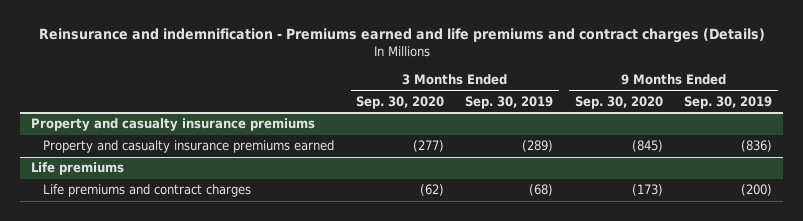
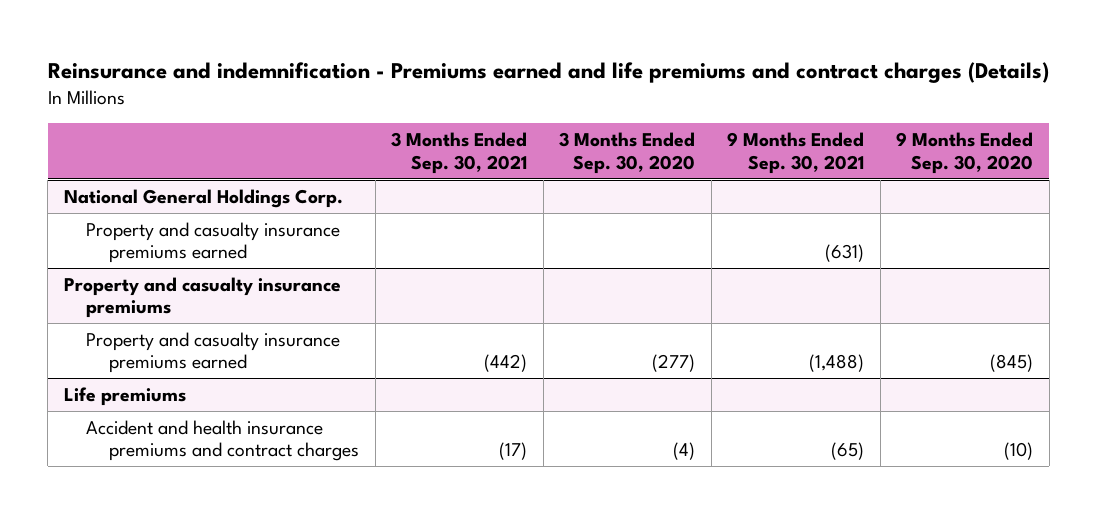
[465,95,554,109] Sep. 30, 2019 -> none
[684,95,773,109] Sep. 30, 2019 -> none
none -> [391,132,528,174] 3 Months Ended Sep. 30, 2021
none -> [727,132,865,174] 9 Months Ended Sep. 30, 2021
none -> [63,188,343,208] National General Holdings Corp.
none -> [86,221,341,264] Property and casualty insurance premiums earned
[43,184,252,198] Life premiums and contract charges -> [86,419,360,462] Accident and health insurance premiums and contract charges
[419,184,444,197] (62) -> [673,442,696,461] (4)
[631,184,663,197] (173) -> [1004,442,1034,461] (10)

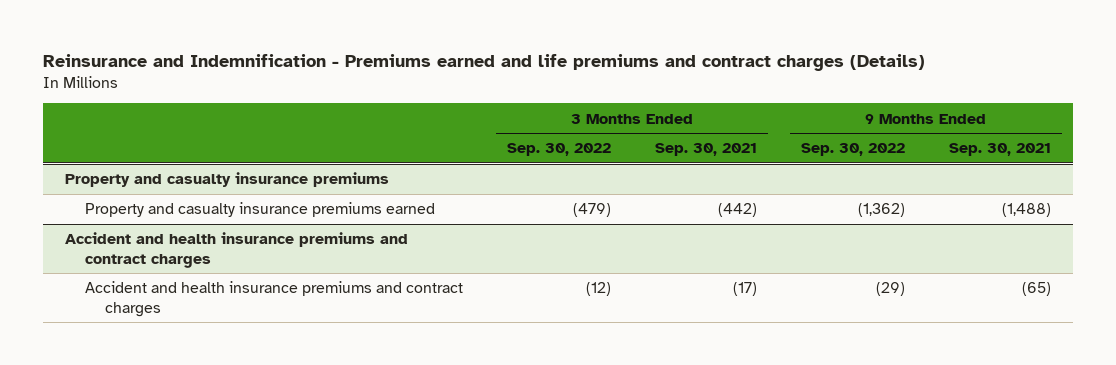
[47,61,1049,83] Reinsurance and indemnification - Premiums earned and life premiums and contract charges (Details) -> [42,53,925,71] Reinsurance and Indemnification - Premiums earned and life premiums and contract charges (Details)
[559,132,696,174] 3 Months Ended Sep. 30, 2020 -> none
[896,132,1034,174] 9 Months Ended Sep. 30, 2020 -> none
none -> [507,143,612,157] Sep. 30, 2022
none -> [800,143,905,157] Sep. 30, 2022
[63,188,343,208] National General Holdings Corp. -> none
[86,221,341,264] Property and casualty insurance premiums earned -> none
[63,386,186,406] Life premiums -> [64,232,408,268] Accident and health insurance premiums and contract charges

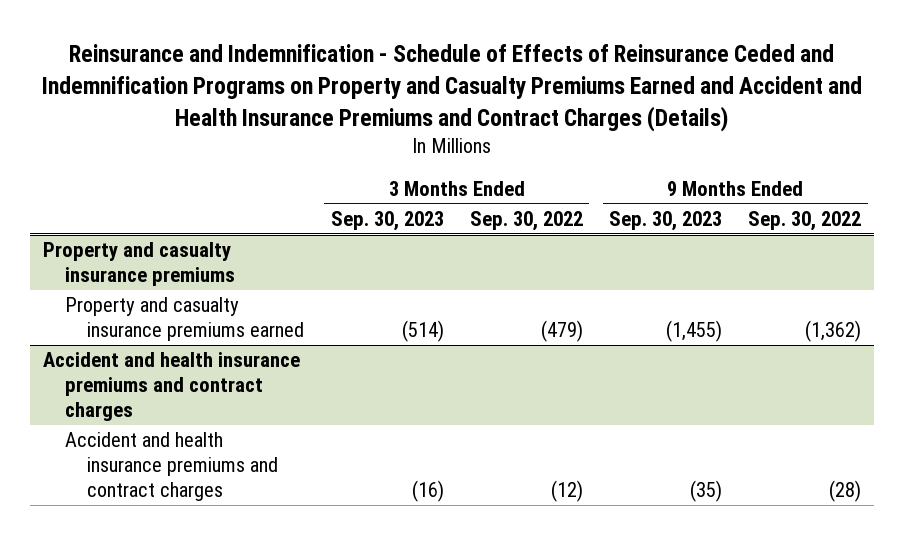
[42,53,925,71] Reinsurance and Indemnification - Premiums earned and life premiums and contract charges (Details) -> [42,44,863,132] Reinsurance and Indemnification - Schedule of Effects of Reinsurance Ceded and Indemnification Programs on Property and Casualty Premiums Earned and Accident and Health Insurance Premiums and Contract Charges (Details)
[654,143,757,157] Sep. 30, 2021 -> none
[948,143,1051,157] Sep. 30, 2021 -> none
none -> [330,211,444,232] Sep. 30, 2023
none -> [609,211,723,232] Sep. 30, 2023
[875,282,905,297] (29) -> [829,480,862,503] (28)

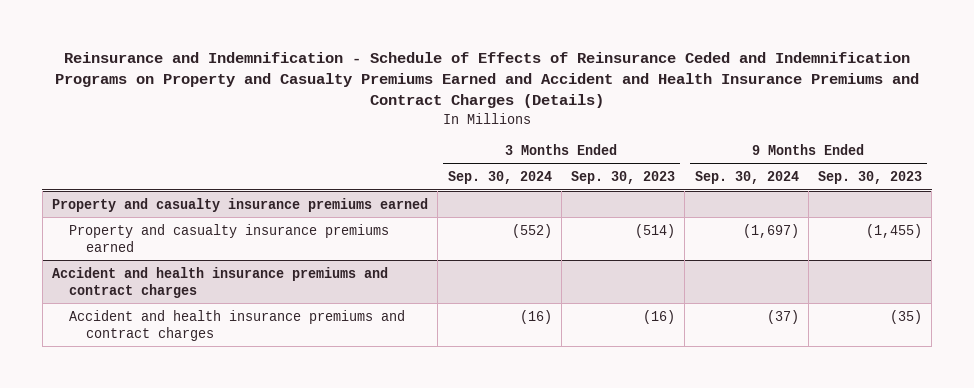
[469,211,583,232] Sep. 30, 2022 -> none
[748,211,862,232] Sep. 30, 2022 -> none
none -> [447,170,552,184] Sep. 30, 2024
none -> [694,170,799,184] Sep. 30, 2024
[43,242,236,287] Property and casualty insurance premiums -> [52,197,429,212] Property and casualty insurance premiums earned

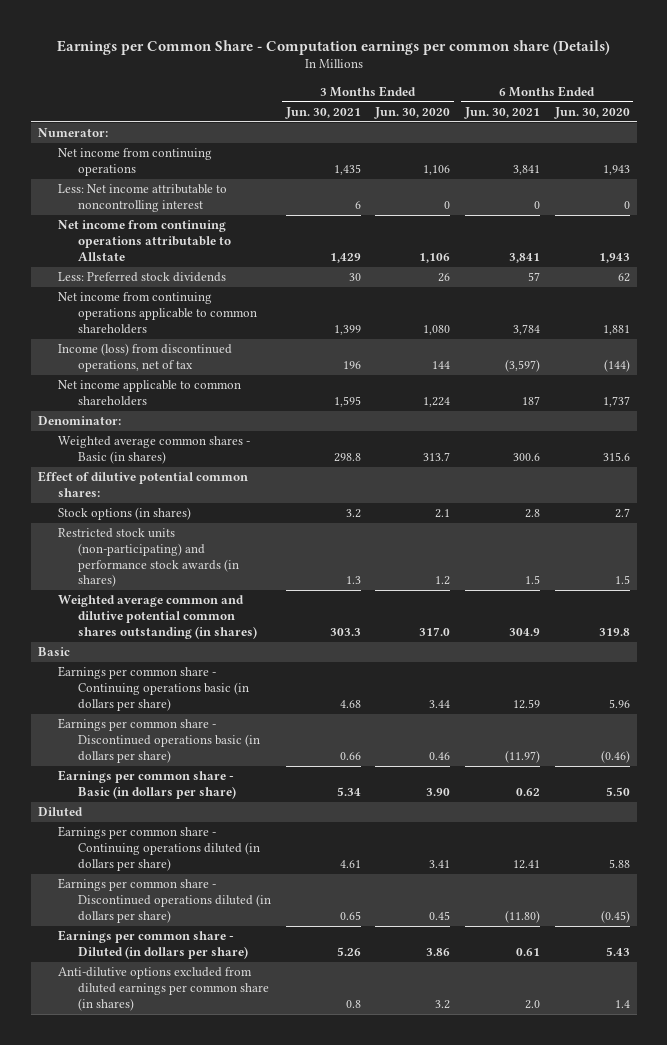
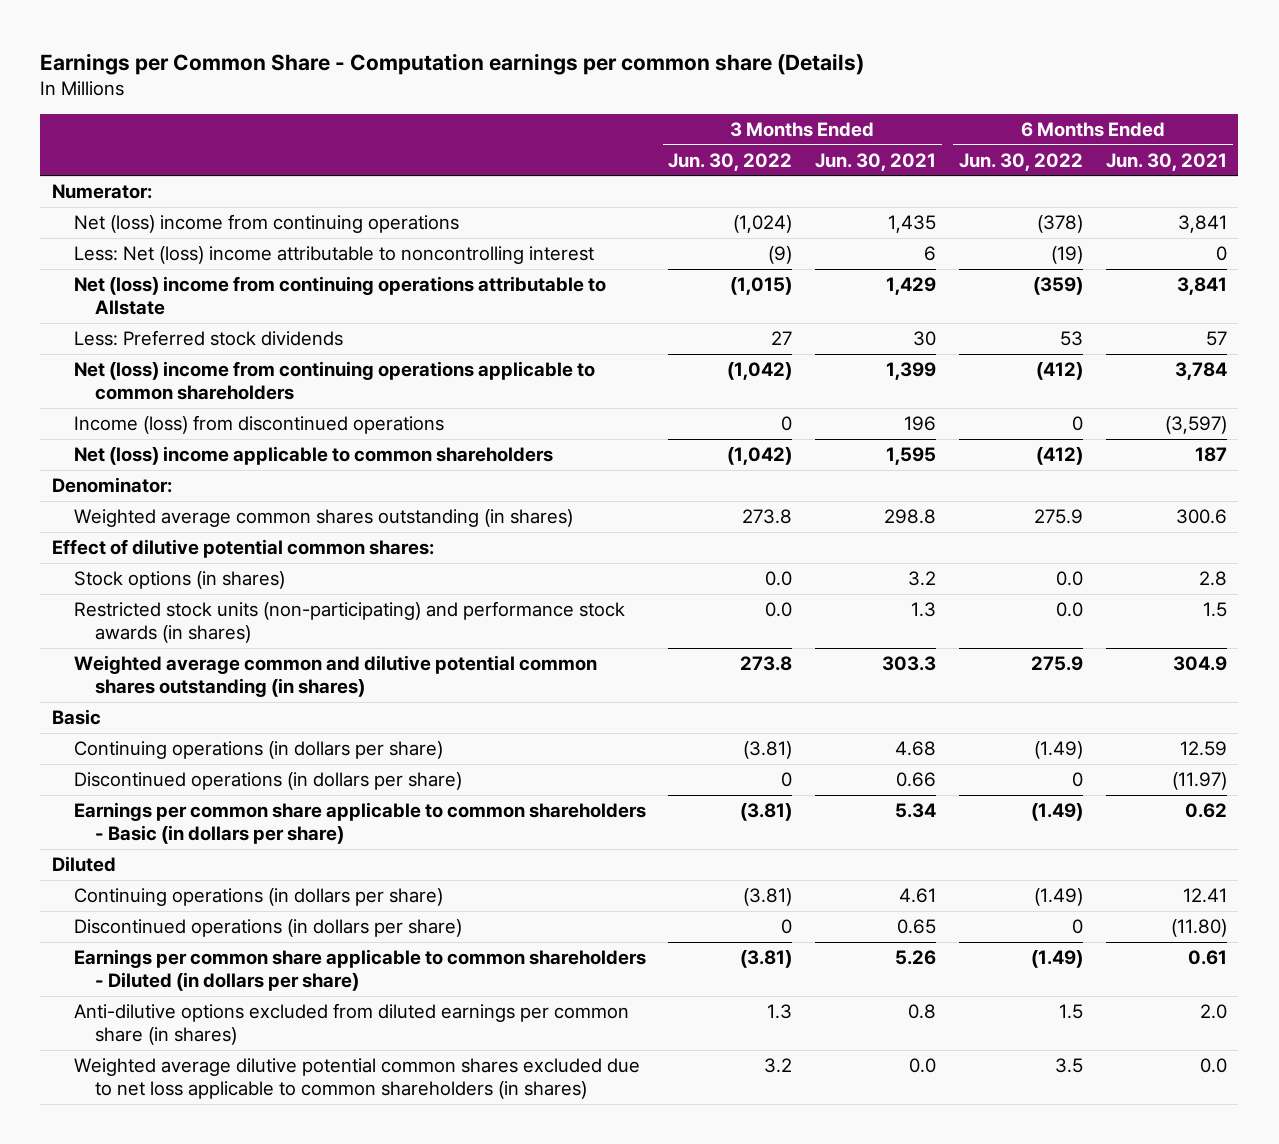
[374,106,451,119] Jun. 30, 2020 -> none
[553,106,630,119] Jun. 30, 2020 -> none
none -> [668,152,793,171] Jun. 30, 2022
none -> [959,152,1084,171] Jun. 30, 2022
[57,148,212,176] Net income from continuing operations -> [73,213,459,233] Net (loss) income from continuing operations
[57,184,227,212] Less: Net income attributable to noncontrolling interest -> [73,245,594,264] Less: Net (loss) income attributable to noncontrolling interest
[57,220,232,261] Net income from continuing operations attributable to Allstate -> [73,275,606,316] Net (loss) income from continuing operations attributable to Allstate
[57,292,258,334] Net income from continuing operations applicable to common shareholders -> [73,360,595,401] Net (loss) income from continuing operations applicable to common shareholders
[57,343,232,372] Income (loss) from discontinued operations, net of tax -> [73,414,444,434] Income (loss) from discontinued operations
[57,380,241,406] Net income applicable to common shareholders -> [73,445,553,465] Net (loss) income applicable to common shareholders
[57,436,250,464] Weighted average common shares - Basic (in shares) -> [73,508,573,527] Weighted average common shares outstanding (in shares)
[57,666,250,711] Earnings per common share - Continuing operations basic (in dollars per share) -> [73,740,443,759] Continuing operations (in dollars per share)
[57,718,261,763] Earnings per common share - Discontinued operations basic (in dollars per share) -> [73,771,462,790] Discontinued operations (in dollars per share)
[57,770,237,799] Earnings per common share - Basic (in dollars per share) -> [73,801,646,845] Earnings per common share applicable to common shareholders - Basic (in dollars per share)
[57,826,261,871] Earnings per common share - Continuing operations diluted (in dollars per share) -> [73,887,443,906] Continuing operations (in dollars per share)
[57,878,272,923] Earnings per common share - Discontinued operations diluted (in dollars per share) -> [73,918,462,937] Discontinued operations (in dollars per share)
[57,930,249,959] Earnings per common share - Diluted (in dollars per share) -> [73,948,646,992] Earnings per common share applicable to common shareholders - Diluted (in dollars per share)
none -> [73,1057,640,1100] Weighted average dilutive potential common shares excluded due to net loss applicable to common shareholders (in shares)

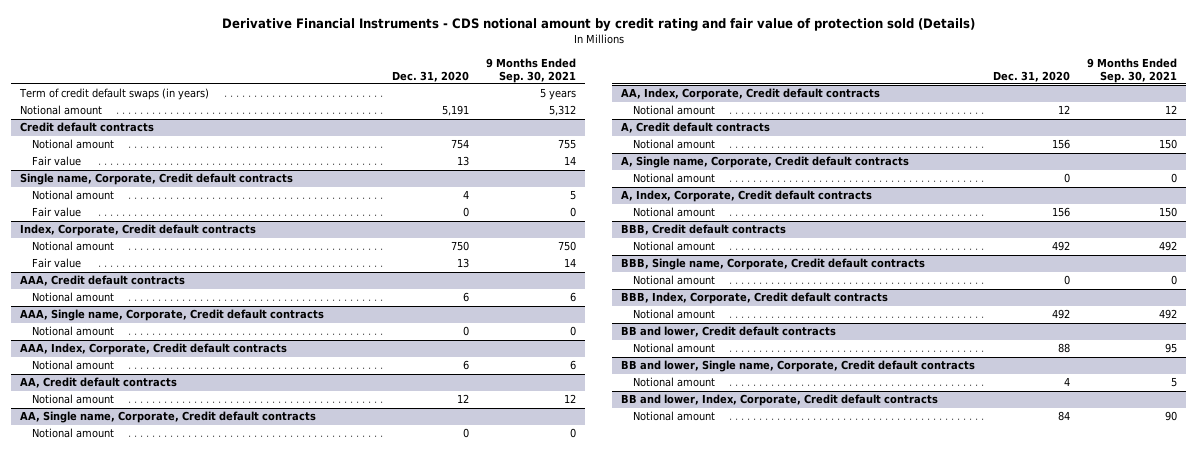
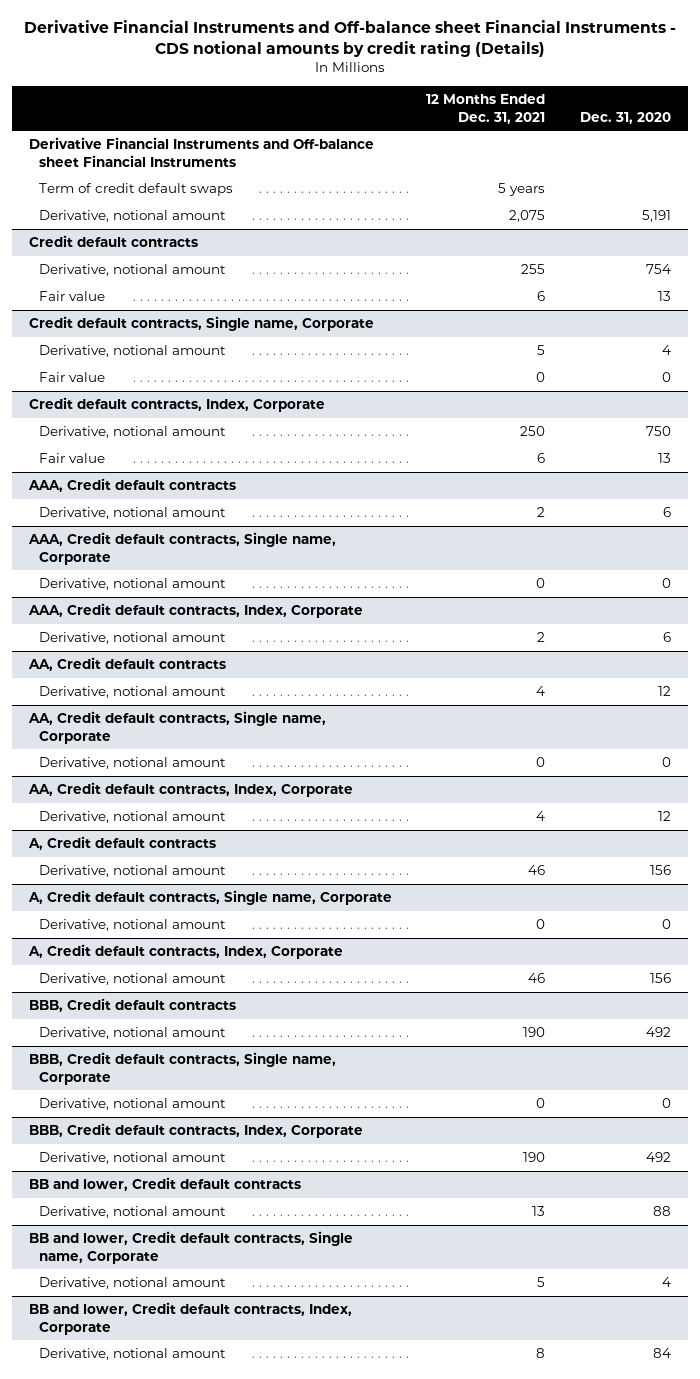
[221,18,975,32] Derivative Financial Instruments - CDS notional amount by credit rating and fair value of protection sold (Details) -> [23,19,676,57] Derivative Financial Instruments and Off-balance sheet Financial Instruments - CDS notional amounts by credit rating (Details)
[486,57,577,83] 9 Months Ended Sep. 30, 2021 -> none
none -> [426,94,546,124] 12 Months Ended Dec. 31, 2021
none -> [28,137,374,167] Derivative Financial Instruments and Off-balance sheet Financial Instruments
[19,88,210,101] Term of credit default swaps (in years) -> [39,183,234,197] Term of credit default swaps
[20,105,103,116] Notional amount -> [39,210,227,223] Derivative, notional amount
[32,139,115,150] Notional amount -> [39,264,227,277] Derivative, notional amount
[20,173,294,186] Single name, Corporate, Credit default contracts -> [28,316,374,332] Credit default contracts, Single name, Corporate
[32,190,115,201] Notional amount -> [39,345,227,358] Derivative, notional amount
[20,224,257,237] Index, Corporate, Credit default contracts -> [28,397,325,413] Credit default contracts, Index, Corporate
[32,241,115,252] Notional amount -> [39,426,227,439] Derivative, notional amount
[32,292,115,303] Notional amount -> [39,507,227,520] Derivative, notional amount
[20,309,325,322] AAA, Single name, Corporate, Credit default contracts -> [27,532,336,565] AAA, Credit default contracts, Single name, Corporate
[32,326,115,337] Notional amount -> [39,578,227,591] Derivative, notional amount
[20,343,288,356] AAA, Index, Corporate, Credit default contracts -> [27,603,363,619] AAA, Credit default contracts, Index, Corporate
[32,360,115,371] Notional amount -> [39,632,227,645] Derivative, notional amount
[32,394,115,405] Notional amount -> [39,686,227,699] Derivative, notional amount
[20,411,317,424] AA, Single name, Corporate, Credit default contracts -> [27,711,326,744] AA, Credit default contracts, Single name, Corporate
[32,428,115,439] Notional amount -> [39,757,227,770] Derivative, notional amount
[621,88,881,101] AA, Index, Corporate, Credit default contracts -> [27,782,353,798] AA, Credit default contracts, Index, Corporate
[633,105,716,116] Notional amount -> [39,811,227,824] Derivative, notional amount
[633,139,716,150] Notional amount -> [39,865,227,878] Derivative, notional amount
[621,156,910,169] A, Single name, Corporate, Credit default contracts -> [27,890,392,906] A, Credit default contracts, Single name, Corporate
[633,173,716,184] Notional amount -> [39,919,227,932] Derivative, notional amount
[621,190,873,203] A, Index, Corporate, Credit default contracts -> [27,944,343,960] A, Credit default contracts, Index, Corporate
[633,207,716,218] Notional amount -> [39,973,227,986] Derivative, notional amount
[633,241,716,252] Notional amount -> [39,1027,227,1040] Derivative, notional amount
[621,258,926,271] BBB, Single name, Corporate, Credit default contracts -> [28,1052,336,1085] BBB, Credit default contracts, Single name, Corporate
[633,275,716,286] Notional amount -> [39,1098,227,1111] Derivative, notional amount
[621,292,889,305] BBB, Index, Corporate, Credit default contracts -> [28,1123,363,1139] BBB, Credit default contracts, Index, Corporate
[633,309,716,320] Notional amount -> [39,1152,227,1165] Derivative, notional amount
[633,343,716,354] Notional amount -> [39,1206,227,1219] Derivative, notional amount
[621,360,976,373] BB and lower, Single name, Corporate, Credit default contracts -> [28,1231,353,1264] BB and lower, Credit default contracts, Single name, Corporate
[633,377,716,388] Notional amount -> [39,1277,227,1290] Derivative, notional amount
[621,394,939,407] BB and lower, Index, Corporate, Credit default contracts -> [28,1302,352,1335] BB and lower, Credit default contracts, Index, Corporate
[633,411,716,422] Notional amount -> [39,1348,227,1361] Derivative, notional amount

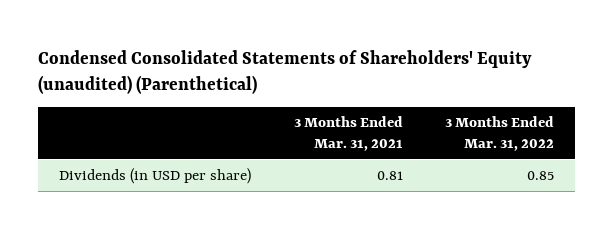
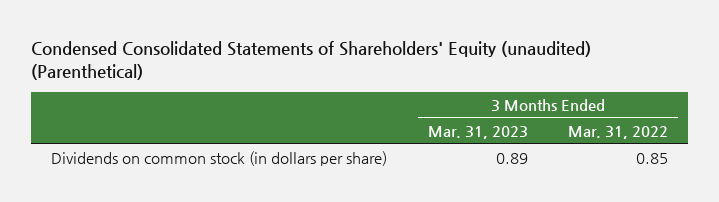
[293,116,403,152] 3 Months Ended Mar. 31, 2021 -> none
none -> [427,125,528,139] Mar. 31, 2023
[59,168,252,185] Dividends (in USD per share) -> [51,151,388,167] Dividends on common stock (in dollars per share)

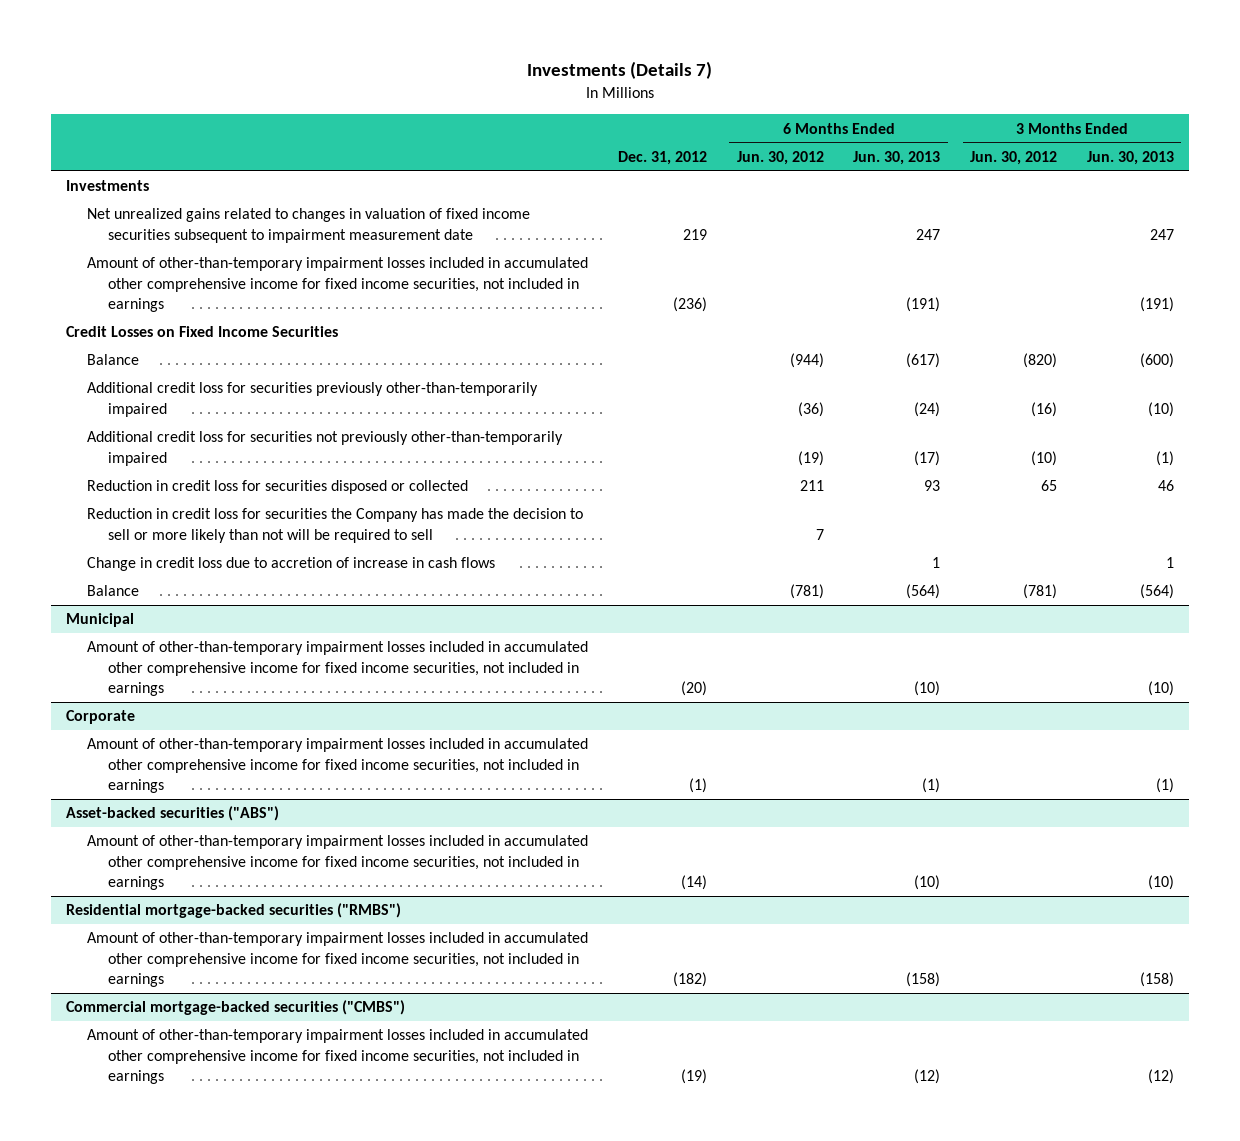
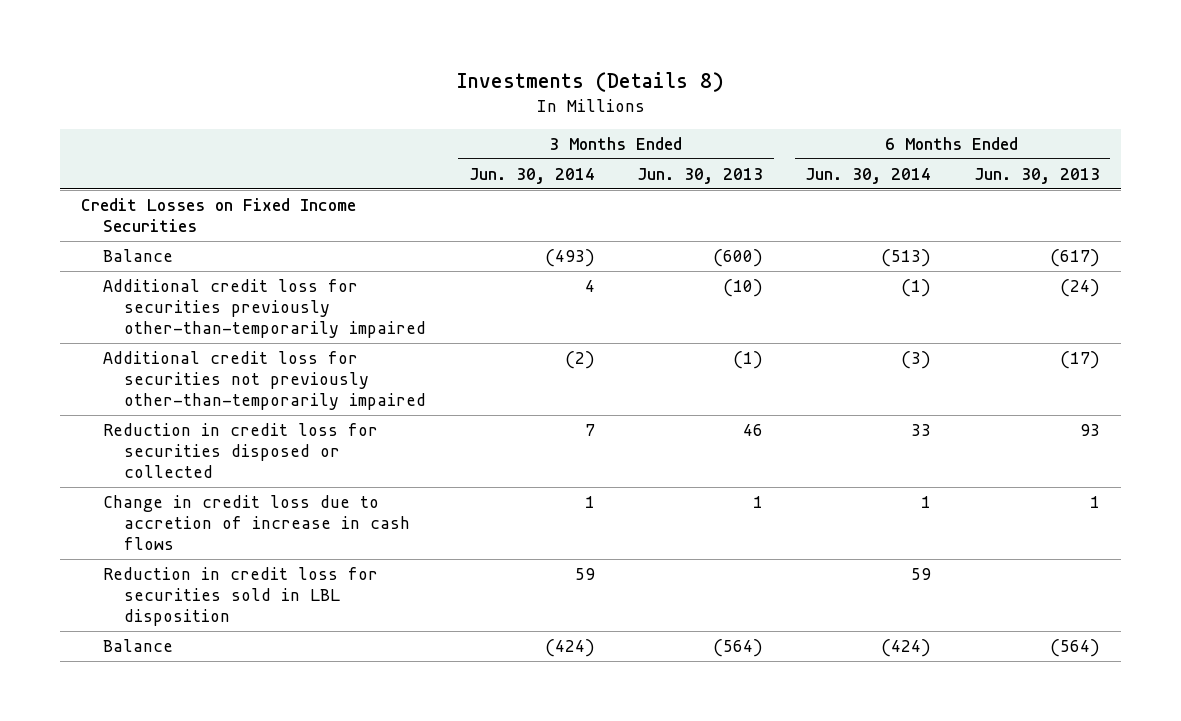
[527,61,713,80] Investments (Details 7) -> [456,71,724,92] Investments (Details 8)
[617,151,707,166] Dec. 31, 2012 -> none
[736,151,824,166] Jun. 30, 2012 -> none
[970,151,1058,166] Jun. 30, 2012 -> none
none -> [468,167,595,184] Jun. 30, 2014
none -> [805,167,932,184] Jun. 30, 2014
[66,180,150,192] Investments -> none
[87,208,531,243] Net unrealized gains related to changes in valuation of fixed income securities subsequent to impairment measurement date -> none
[87,257,589,313] Amount of other-than-temporary impairment losses included in accumulated other comprehensive income for fixed income securities, not included in earnings -> none
[87,508,584,543] Reduction in credit loss for securities the Company has made the decision to sell or more likely than not will be required to sell -> none
none -> [102,566,378,627] Reduction in credit loss for securities sold in LBL disposition
[66,613,135,628] Municipal -> none
[87,641,589,697] Amount of other-than-temporary impairment losses included in accumulated other comprehensive income for fixed income securities, not included in earnings -> none
[66,710,136,725] Corporate -> none
[87,738,589,794] Amount of other-than-temporary impairment losses included in accumulated other comprehensive income for fixed income securities, not included in earnings -> none
[66,806,280,822] Asset-backed securities ("ABS") -> none
[87,835,589,891] Amount of other-than-temporary impairment losses included in accumulated other comprehensive income for fixed income securities, not included in earnings -> none
[66,903,402,919] Residential mortgage-backed securities ("RMBS") -> none
[87,932,589,988] Amount of other-than-temporary impairment losses included in accumulated other comprehensive income for fixed income securities, not included in earnings -> none
[66,1000,406,1016] Commercial mortgage-backed securities ("CMBS") -> none
[87,1029,589,1085] Amount of other-than-temporary impairment losses included in accumulated other comprehensive income for fixed income securities, not included in earnings -> none

